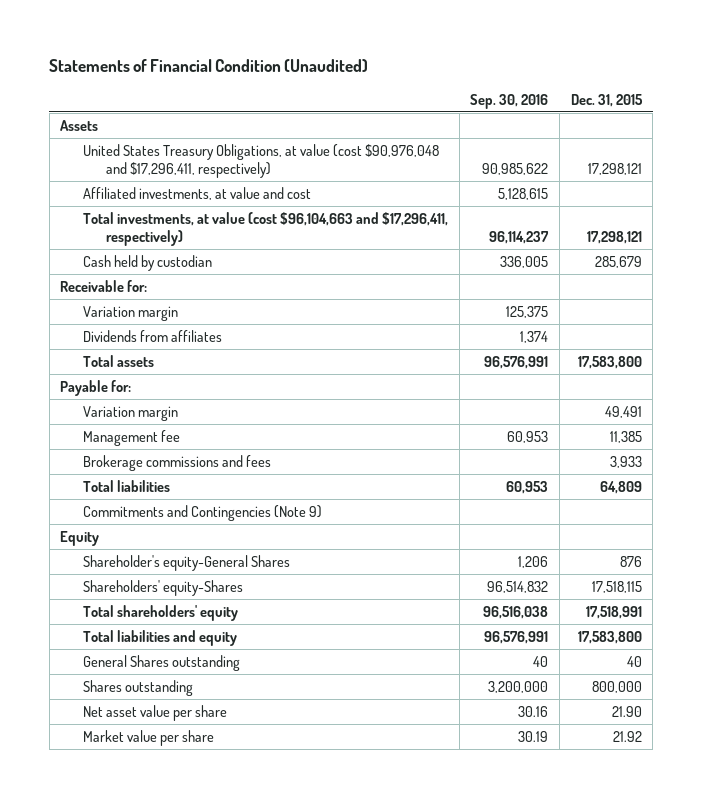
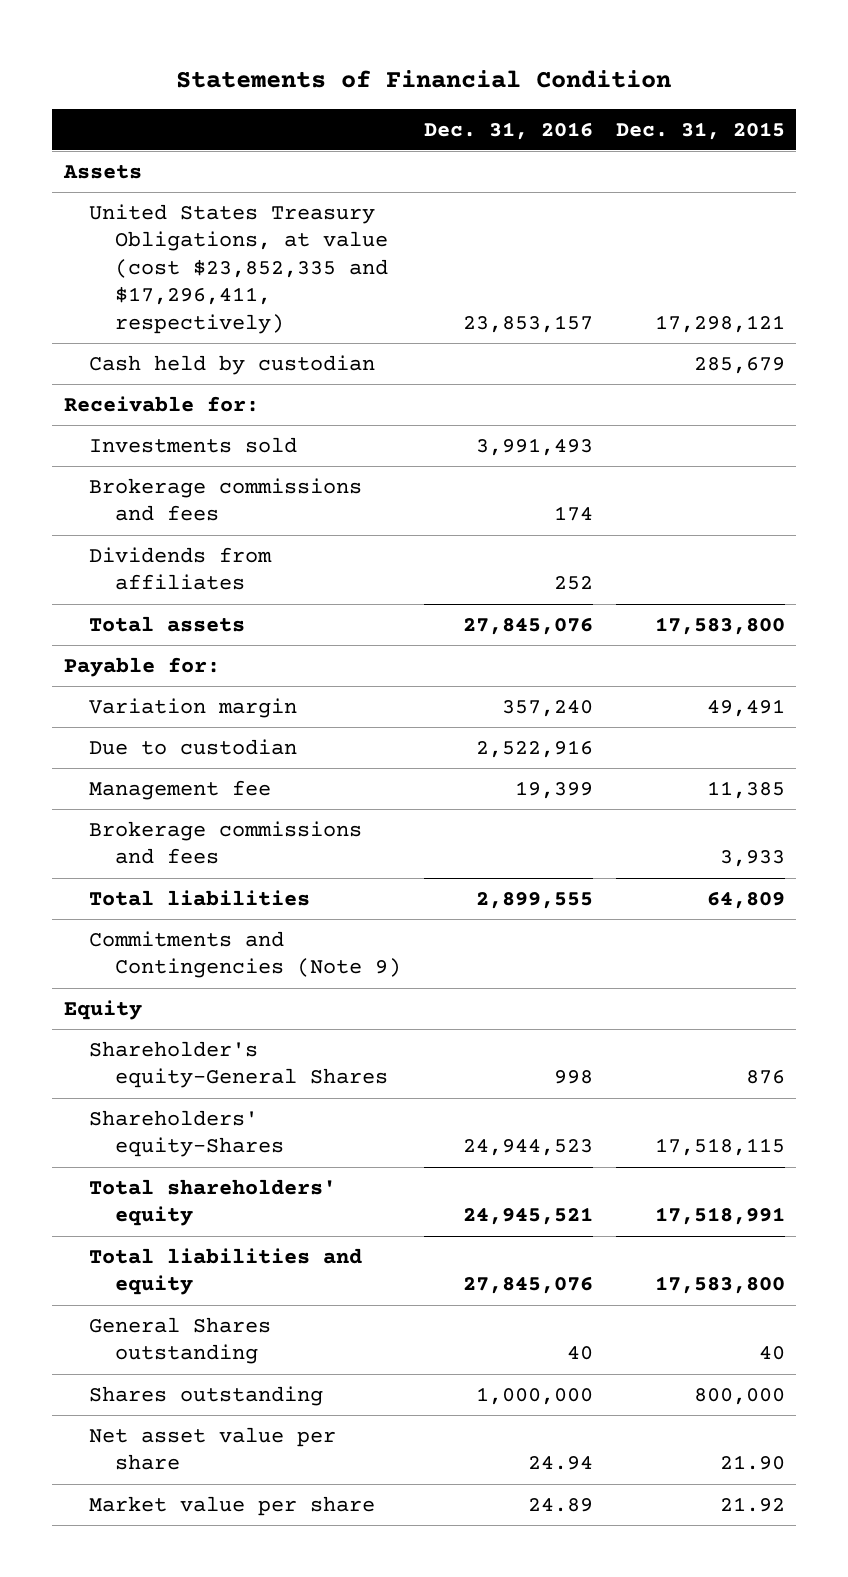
[49,59,369,73] Statements of Financial Condition (Unaudited) -> [176,69,672,88] Statements of Financial Condition
[470,93,549,109] Sep. 30, 2016 -> none
none -> [423,121,593,140] Dec. 31, 2016
[83,186,312,200] Affiliated investments, at value and cost -> none
[83,211,449,247] Total investments, at value (cost $96,104,663 and $17,296,411, respectively) -> none
[83,143,440,179] United States Treasury Obligations, at value (cost $90,976,048 and $17,296,411, respectively) -> [89,203,388,334] United States Treasury Obligations, at value (cost $23,852,335 and $17,296,411, respectively)
[83,305,179,321] Variation margin -> none
none -> [89,436,298,453] Investments sold
none -> [89,477,363,522] Brokerage commissions and fees
none -> [89,738,298,755] Due to custodian

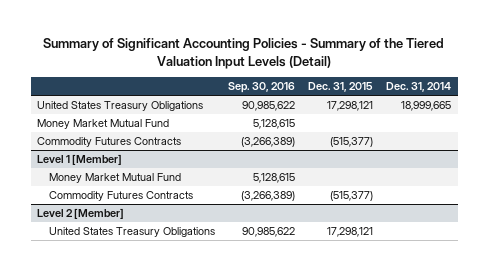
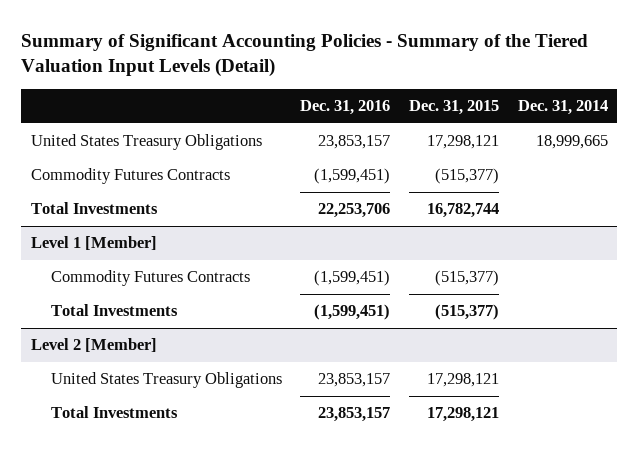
[228,82,296,94] Sep. 30, 2016 -> none
none -> [300,100,391,116] Dec. 31, 2016
[37,119,170,130] Money Market Mutual Fund -> none
none -> [30,202,158,215] Total Investments
[49,173,182,184] Money Market Mutual Fund -> none
none -> [50,304,178,317] Total Investments
none -> [50,406,178,419] Total Investments

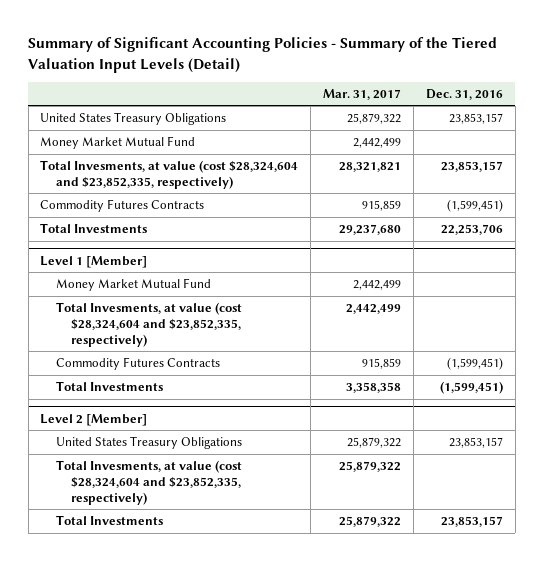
[409,100,500,116] Dec. 31, 2015 -> none
[517,100,608,116] Dec. 31, 2014 -> none
none -> [323,88,402,100] Mar. 31, 2017
none -> [40,135,196,149] Money Market Mutual Fund
none -> [40,159,299,189] Total Invesments, at value (cost $28,324,604 and $23,852,335, respectively)
none -> [55,277,211,291] Money Market Mutual Fund
none -> [55,301,242,347] Total Invesments, at value (cost $28,324,604 and $23,852,335, respectively)
none -> [55,459,242,505] Total Invesments, at value (cost $28,324,604 and $23,852,335, respectively)

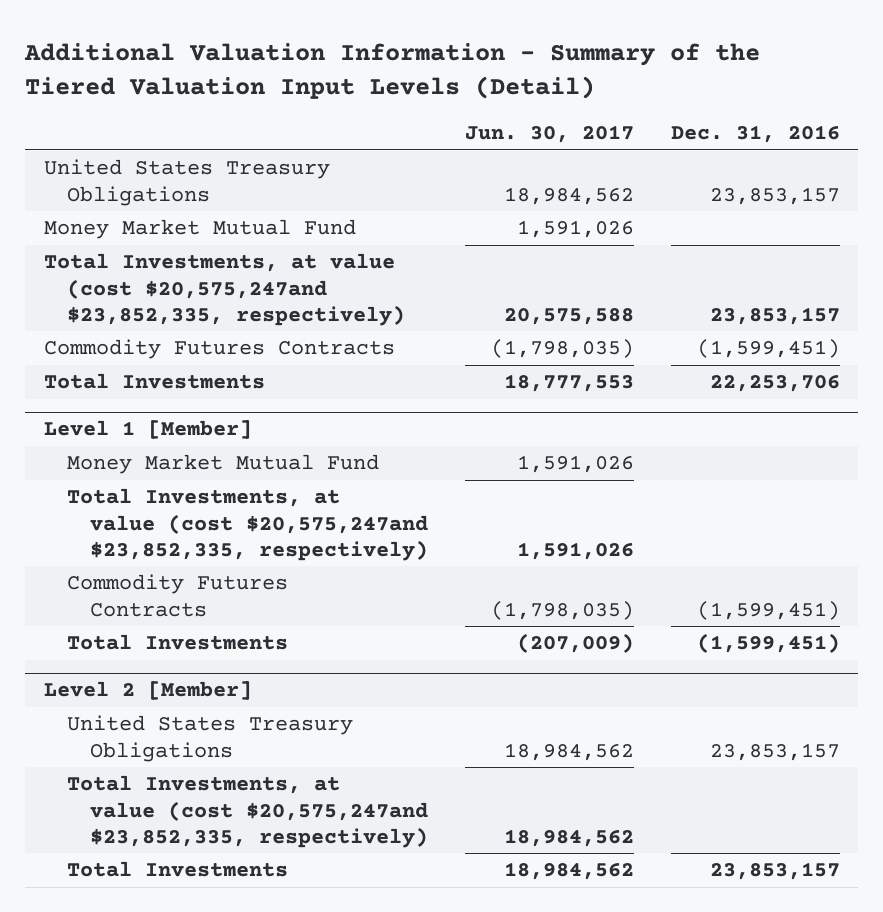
[28,37,498,73] Summary of Significant Accounting Policies - Summary of the Tiered Valuation Input Levels (Detail) -> [24,42,761,100] Additional Valuation Information - Summary of the Tiered Valuation Input Levels (Detail)
[323,88,402,100] Mar. 31, 2017 -> none
none -> [464,125,634,144] Jun. 30, 2017
[40,159,299,189] Total Invesments, at value (cost $28,324,604 and $23,852,335, respectively) -> [43,253,405,326] Total Investments, at value (cost $20,575,247and $23,852,335, respectively)
[55,301,242,347] Total Invesments, at value (cost $28,324,604 and $23,852,335, respectively) -> [66,488,429,561] Total Investments, at value (cost $20,575,247and $23,852,335, respectively)
[55,459,242,505] Total Invesments, at value (cost $28,324,604 and $23,852,335, respectively) -> [66,775,429,848] Total Investments, at value (cost $20,575,247and $23,852,335, respectively)

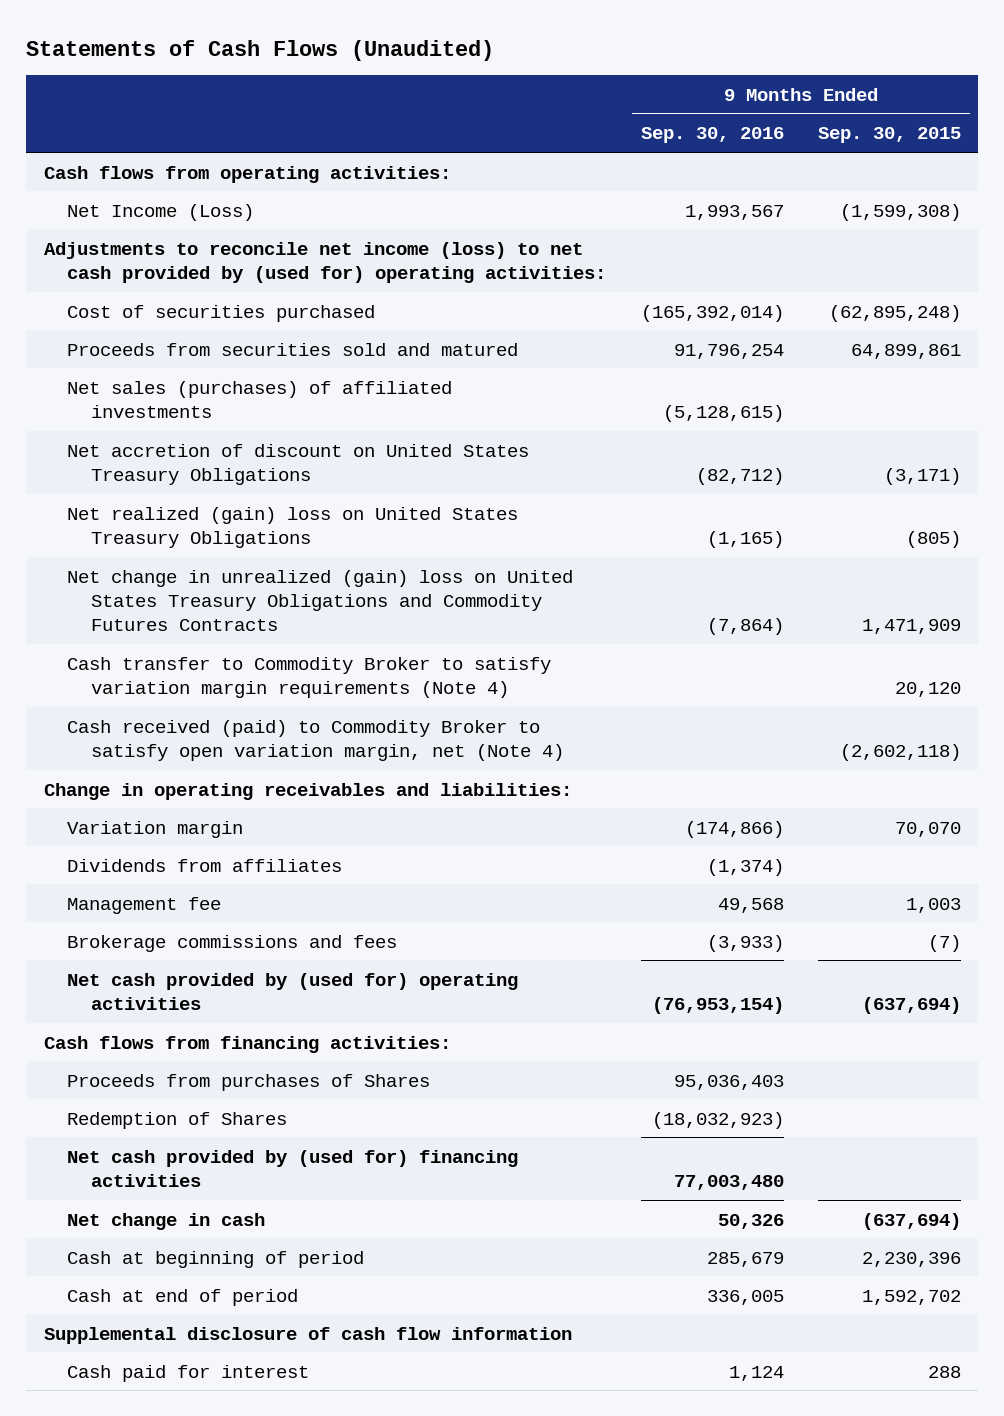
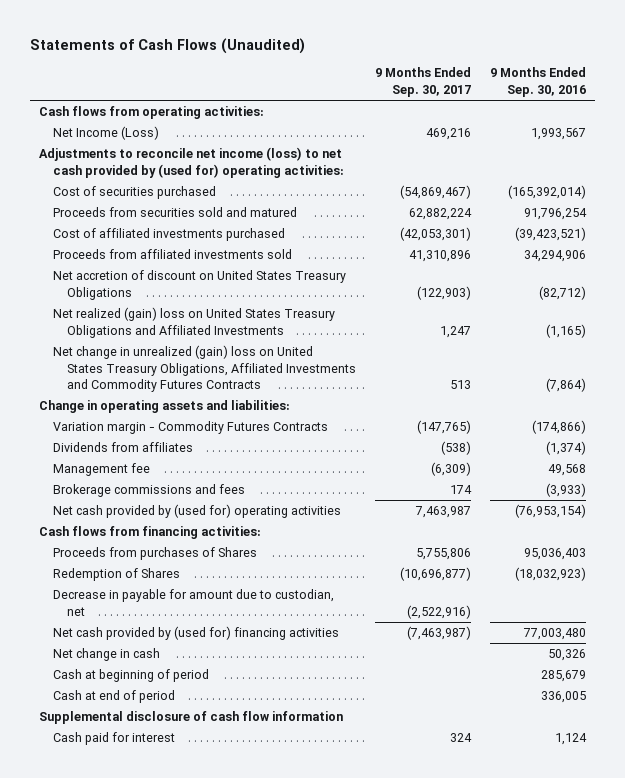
[817,127,961,144] Sep. 30, 2015 -> none
none -> [374,67,471,97] 9 Months Ended Sep. 30, 2017
[67,380,453,418] Net sales (purchases) of affiliated investments -> none
none -> [53,228,286,242] Cost of affiliated investments purchased
none -> [53,249,293,260] Proceeds from affiliated investments sold
[67,656,552,698] Cash transfer to Commodity Broker to satisfy variation margin requirements (Note 4) -> none
[67,719,564,761] Cash received (paid) to Commodity Broker to satisfy open variation margin, net (Note 4) -> none
[67,506,519,548] Net realized (gain) loss on United States Treasury Obligations -> [53,307,336,338] Net realized (gain) loss on United States Treasury Obligations and Affiliated Investments
[67,569,574,632] Net change in unrealized (gain) loss on United States Treasury Obligations and Commodity Futures Contracts -> [53,345,356,393] Net change in unrealized (gain) loss on United States Treasury Obligations, Affiliated Investments and Commodity Futures Contracts
[43,782,572,800] Change in operating receivables and liabilities: -> [39,400,291,414] Change in operating assets and liabilities:
[67,820,244,838] Variation margin -> [53,421,329,435] Variation margin - Commodity Futures Contracts
none -> [53,589,335,616] Decrease in payable for amount due to custodian, net

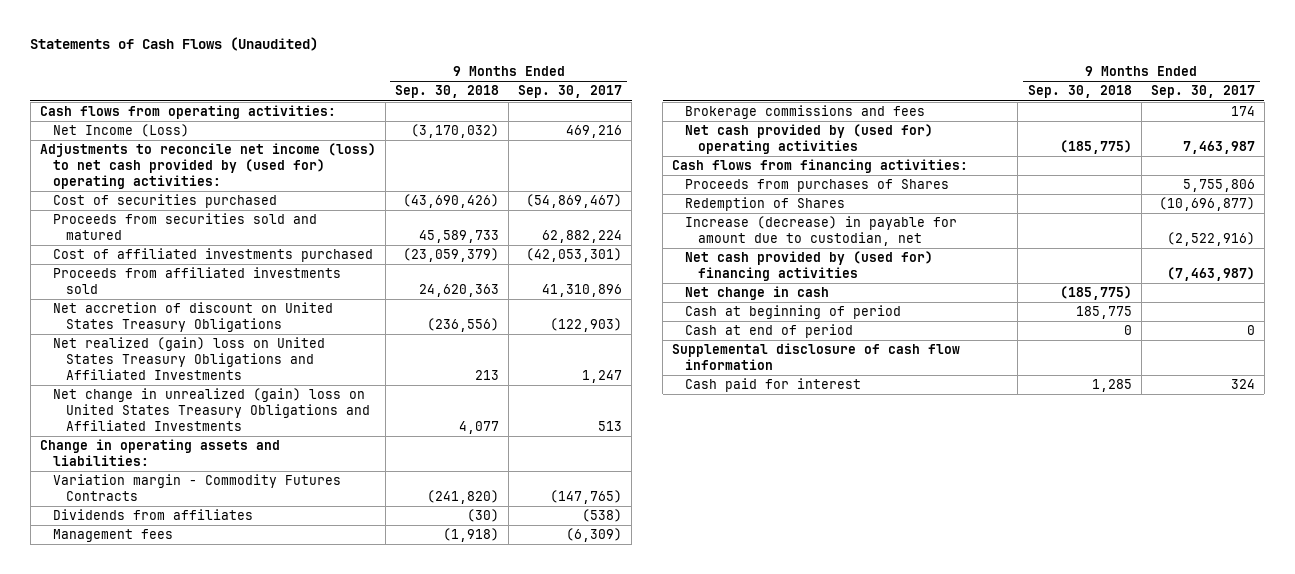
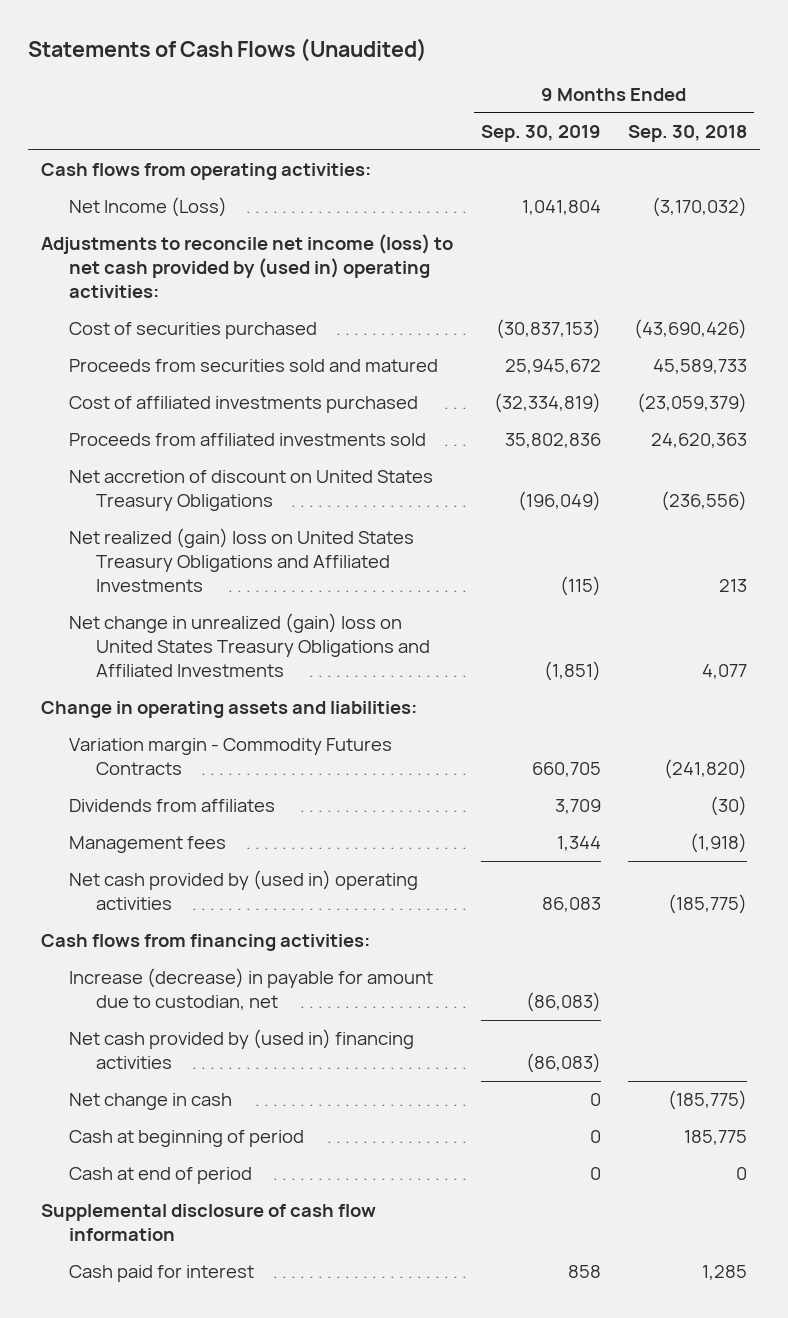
[518,85,623,99] Sep. 30, 2017 -> none
none -> [480,124,601,142] Sep. 30, 2019
[39,143,376,189] Adjustments to reconcile net income (loss) to net cash provided by (used for) operating activities: -> [41,234,454,298] Adjustments to reconcile net income (loss) to net cash provided by (used in) operating activities:
[685,105,926,120] Brokerage commissions and fees -> none
[685,124,934,154] Net cash provided by (used for) operating activities -> [68,870,418,911] Net cash provided by (used in) operating activities
[685,179,950,193] Proceeds from purchases of Shares -> none
[685,197,846,212] Redemption of Shares -> none
[685,251,934,281] Net cash provided by (used for) financing activities -> [68,1029,414,1070] Net cash provided by (used in) financing activities

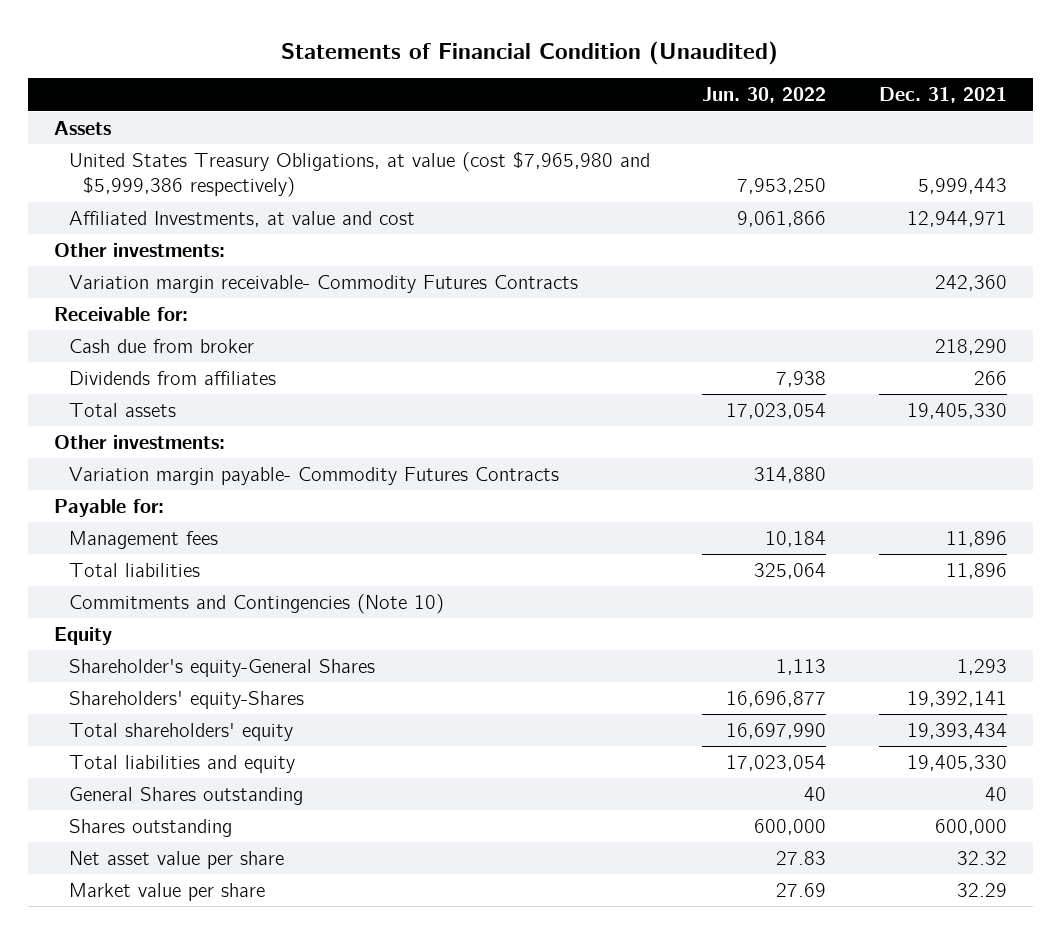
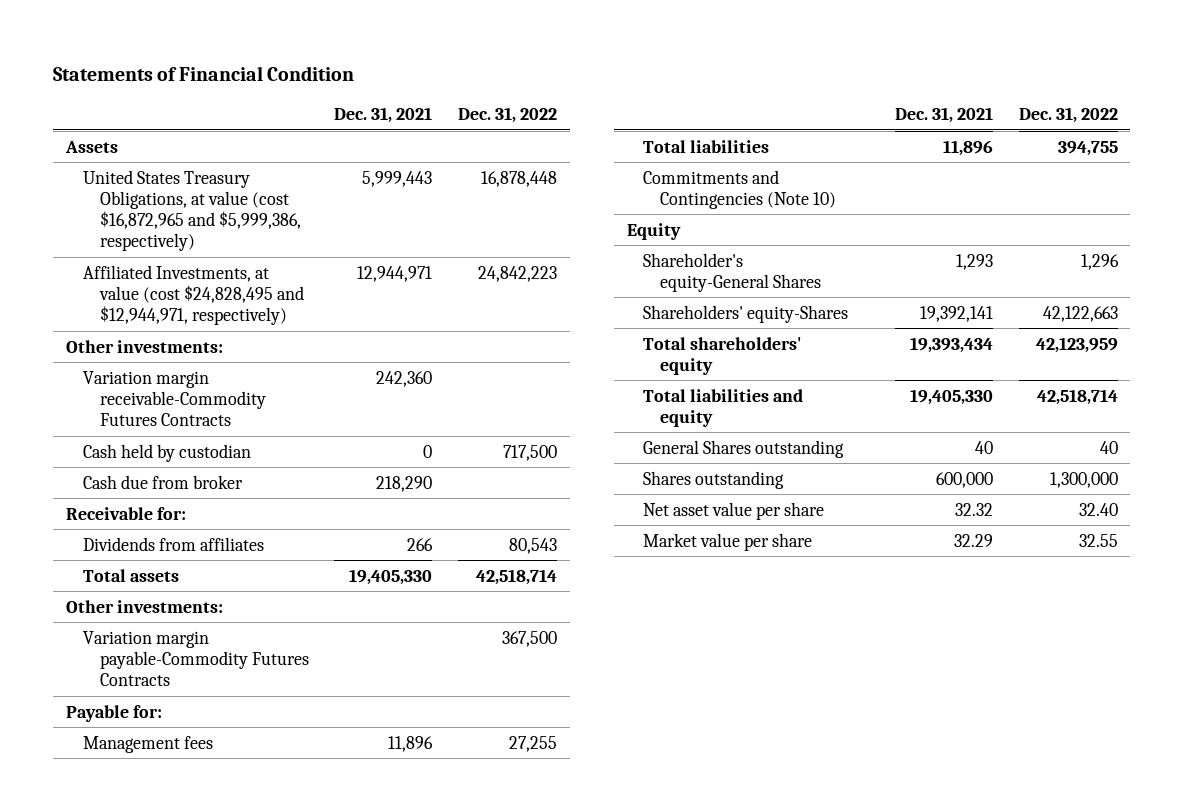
[281,40,779,65] Statements of Financial Condition (Unaudited) -> [53,65,355,81] Statements of Financial Condition
[702,87,827,104] Jun. 30, 2022 -> none
none -> [458,106,558,123] Dec. 31, 2022
[68,152,650,198] United States Treasury Obligations, at value (cost $7,965,980 and $5,999,386 respectively) -> [83,169,301,252] United States Treasury Obligations, at value (cost $16,872,965 and $5,999,386, respectively)
[68,211,415,228] Affiliated Investments, at value and cost -> [83,264,304,325] Affiliated Investments, at value (cost $24,828,495 and $12,944,971, respectively)
[68,275,578,294] Variation margin receivable- Commodity Futures Contracts -> [83,370,266,426] Variation margin receivable-Commodity Futures Contracts
none -> [83,443,252,462] Cash held by custodian
[54,307,189,322] Receivable for: -> [66,506,187,520] Receivable for:
[68,467,559,486] Variation margin payable- Commodity Futures Contracts -> [83,630,309,686] Variation margin payable-Commodity Futures Contracts

